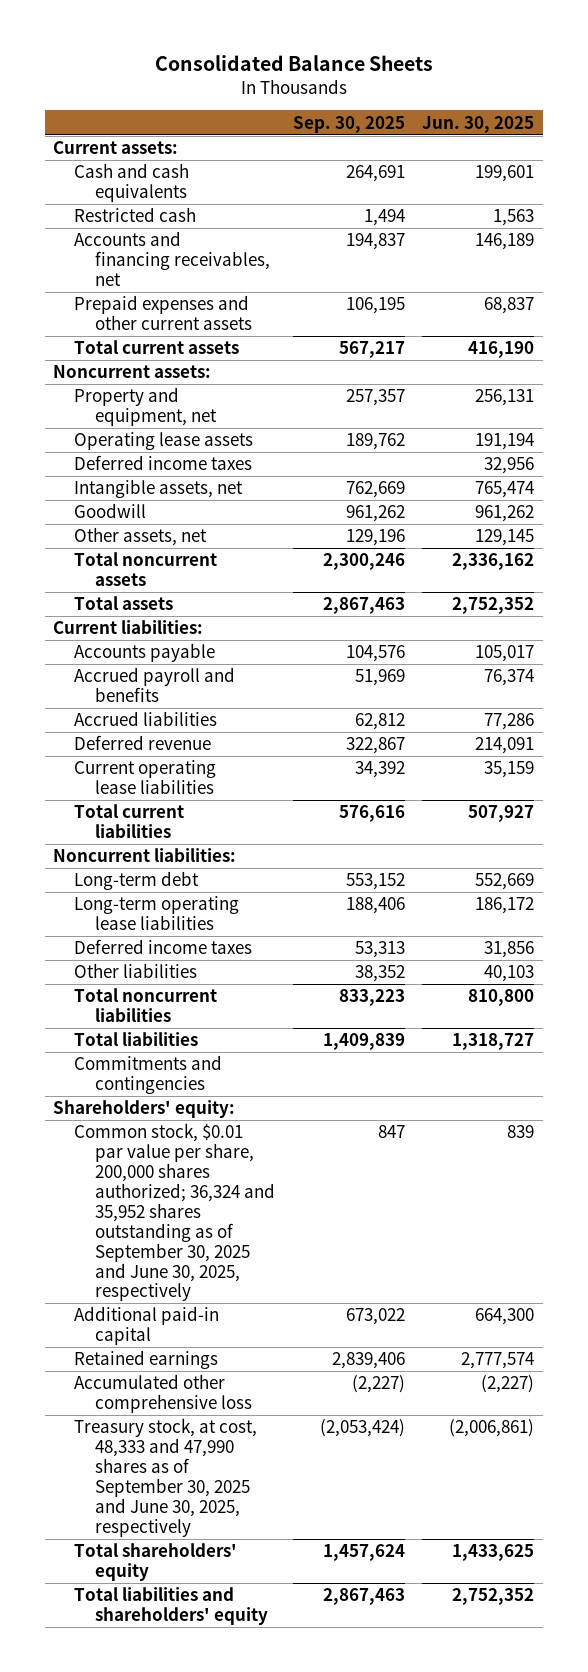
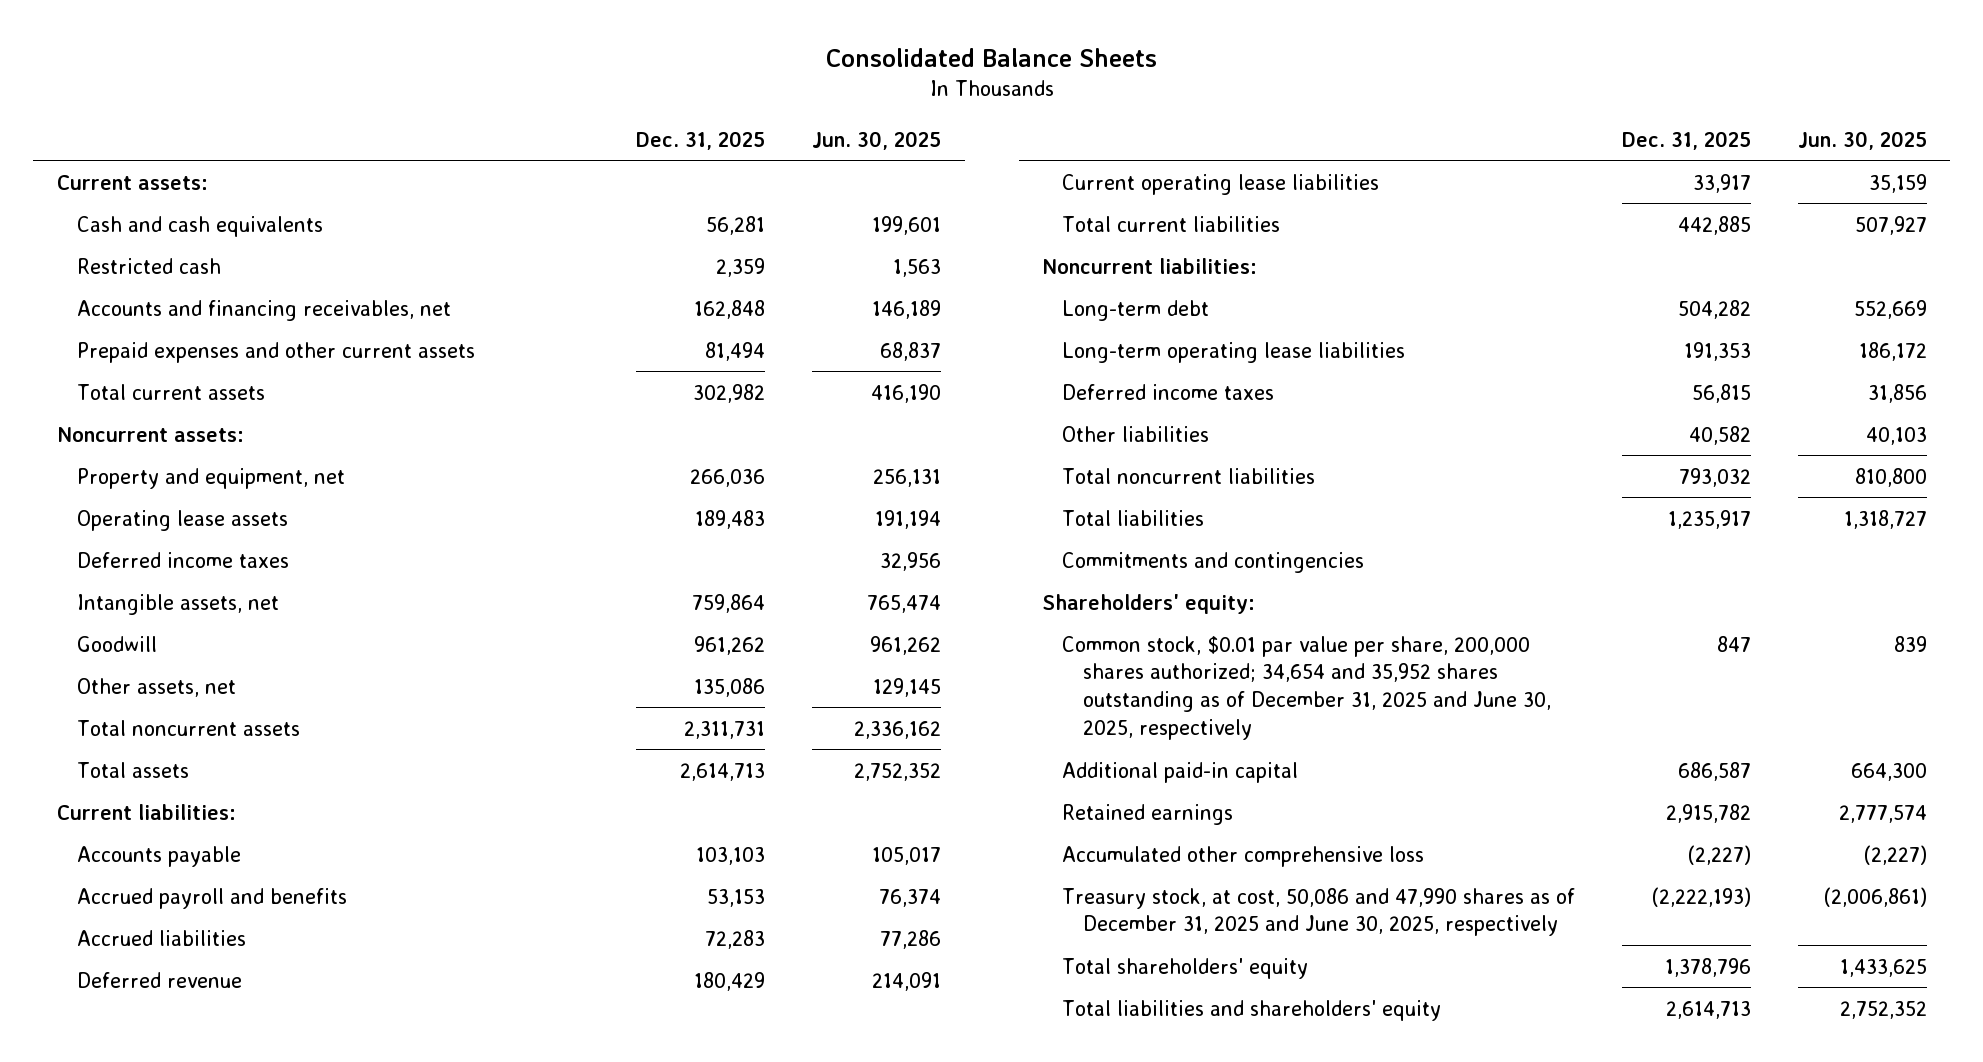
[292,115,405,133] Sep. 30, 2025 -> none
none -> [636,130,766,150] Dec. 31, 2025
[74,1123,276,1302] Common stock, $0.01 par value per share, 200,000 shares authorized; 36,324 and 35,952 shares outstanding as of September 30, 2025 and June 30, 2025, respectively -> [1062,635,1551,740] Common stock, $0.01 par value per share, 200,000 shares authorized; 34,654 and 35,952 shares outstanding as of December 31, 2025 and June 30, 2025, respectively
[74,1418,258,1537] Treasury stock, at cost, 48,333 and 47,990 shares as of September 30, 2025 and June 30, 2025, respectively -> [1062,887,1576,937] Treasury stock, at cost, 50,086 and 47,990 shares as of December 31, 2025 and June 30, 2025, respectively

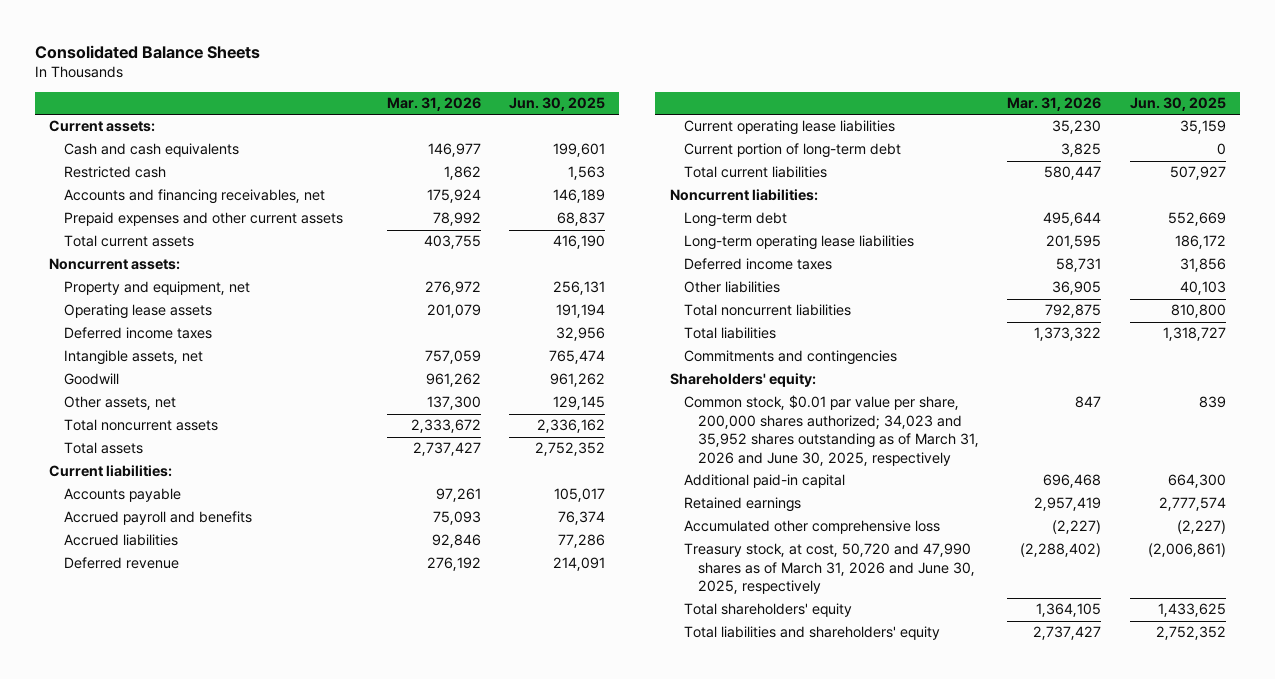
[636,130,766,150] Dec. 31, 2025 -> none
none -> [387,97,482,112] Mar. 31, 2026
none -> [683,143,901,159] Current portion of long-term debt
[1062,635,1551,740] Common stock, $0.01 par value per share, 200,000 shares authorized; 34,654 and 35,952 shares outstanding as of December 31, 2025 and June 30, 2025, respectively -> [683,395,980,466] Common stock, $0.01 par value per share, 200,000 shares authorized; 34,023 and 35,952 shares outstanding as of March 31, 2026 and June 30, 2025, respectively
[1062,887,1576,937] Treasury stock, at cost, 50,086 and 47,990 shares as of December 31, 2025 and June 30, 2025, respectively -> [683,543,976,595] Treasury stock, at cost, 50,720 and 47,990 shares as of March 31, 2026 and June 30, 2025, respectively

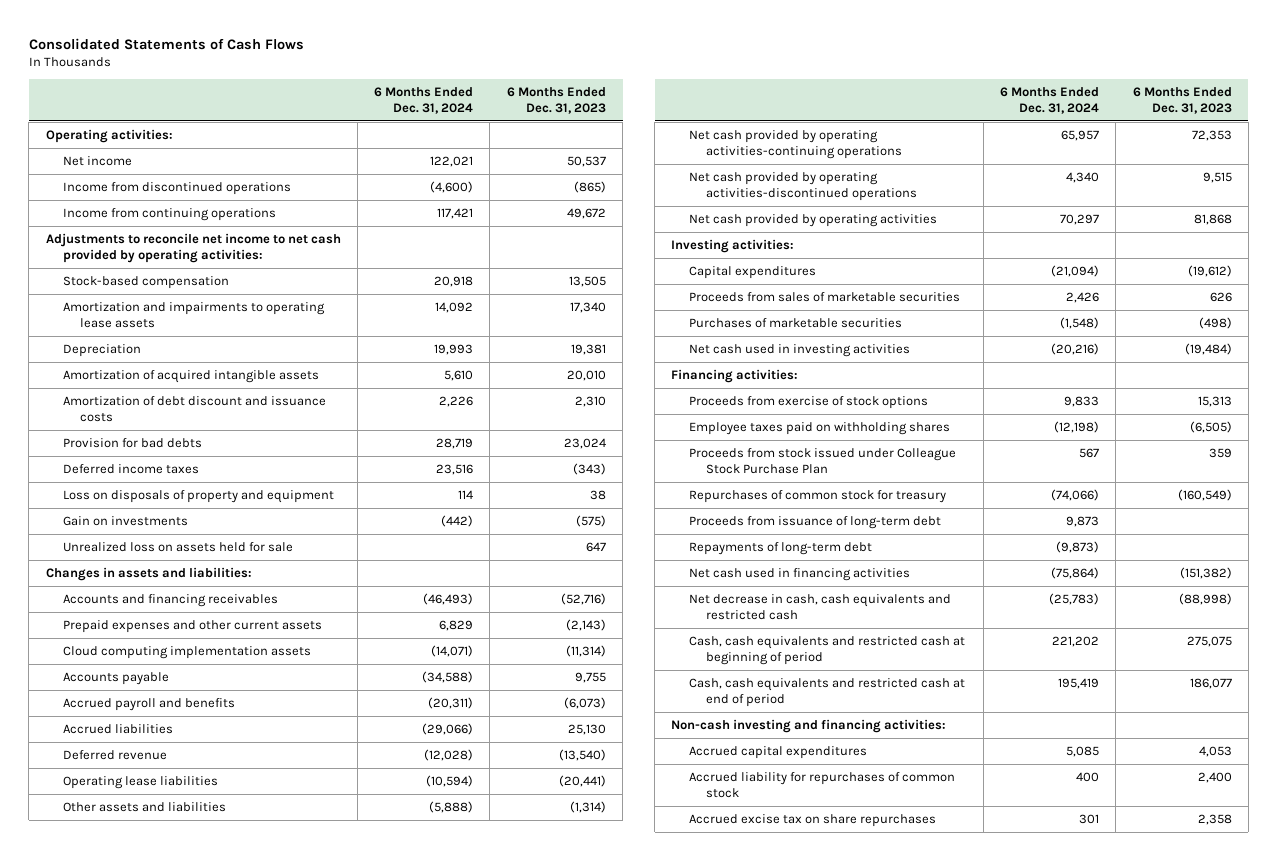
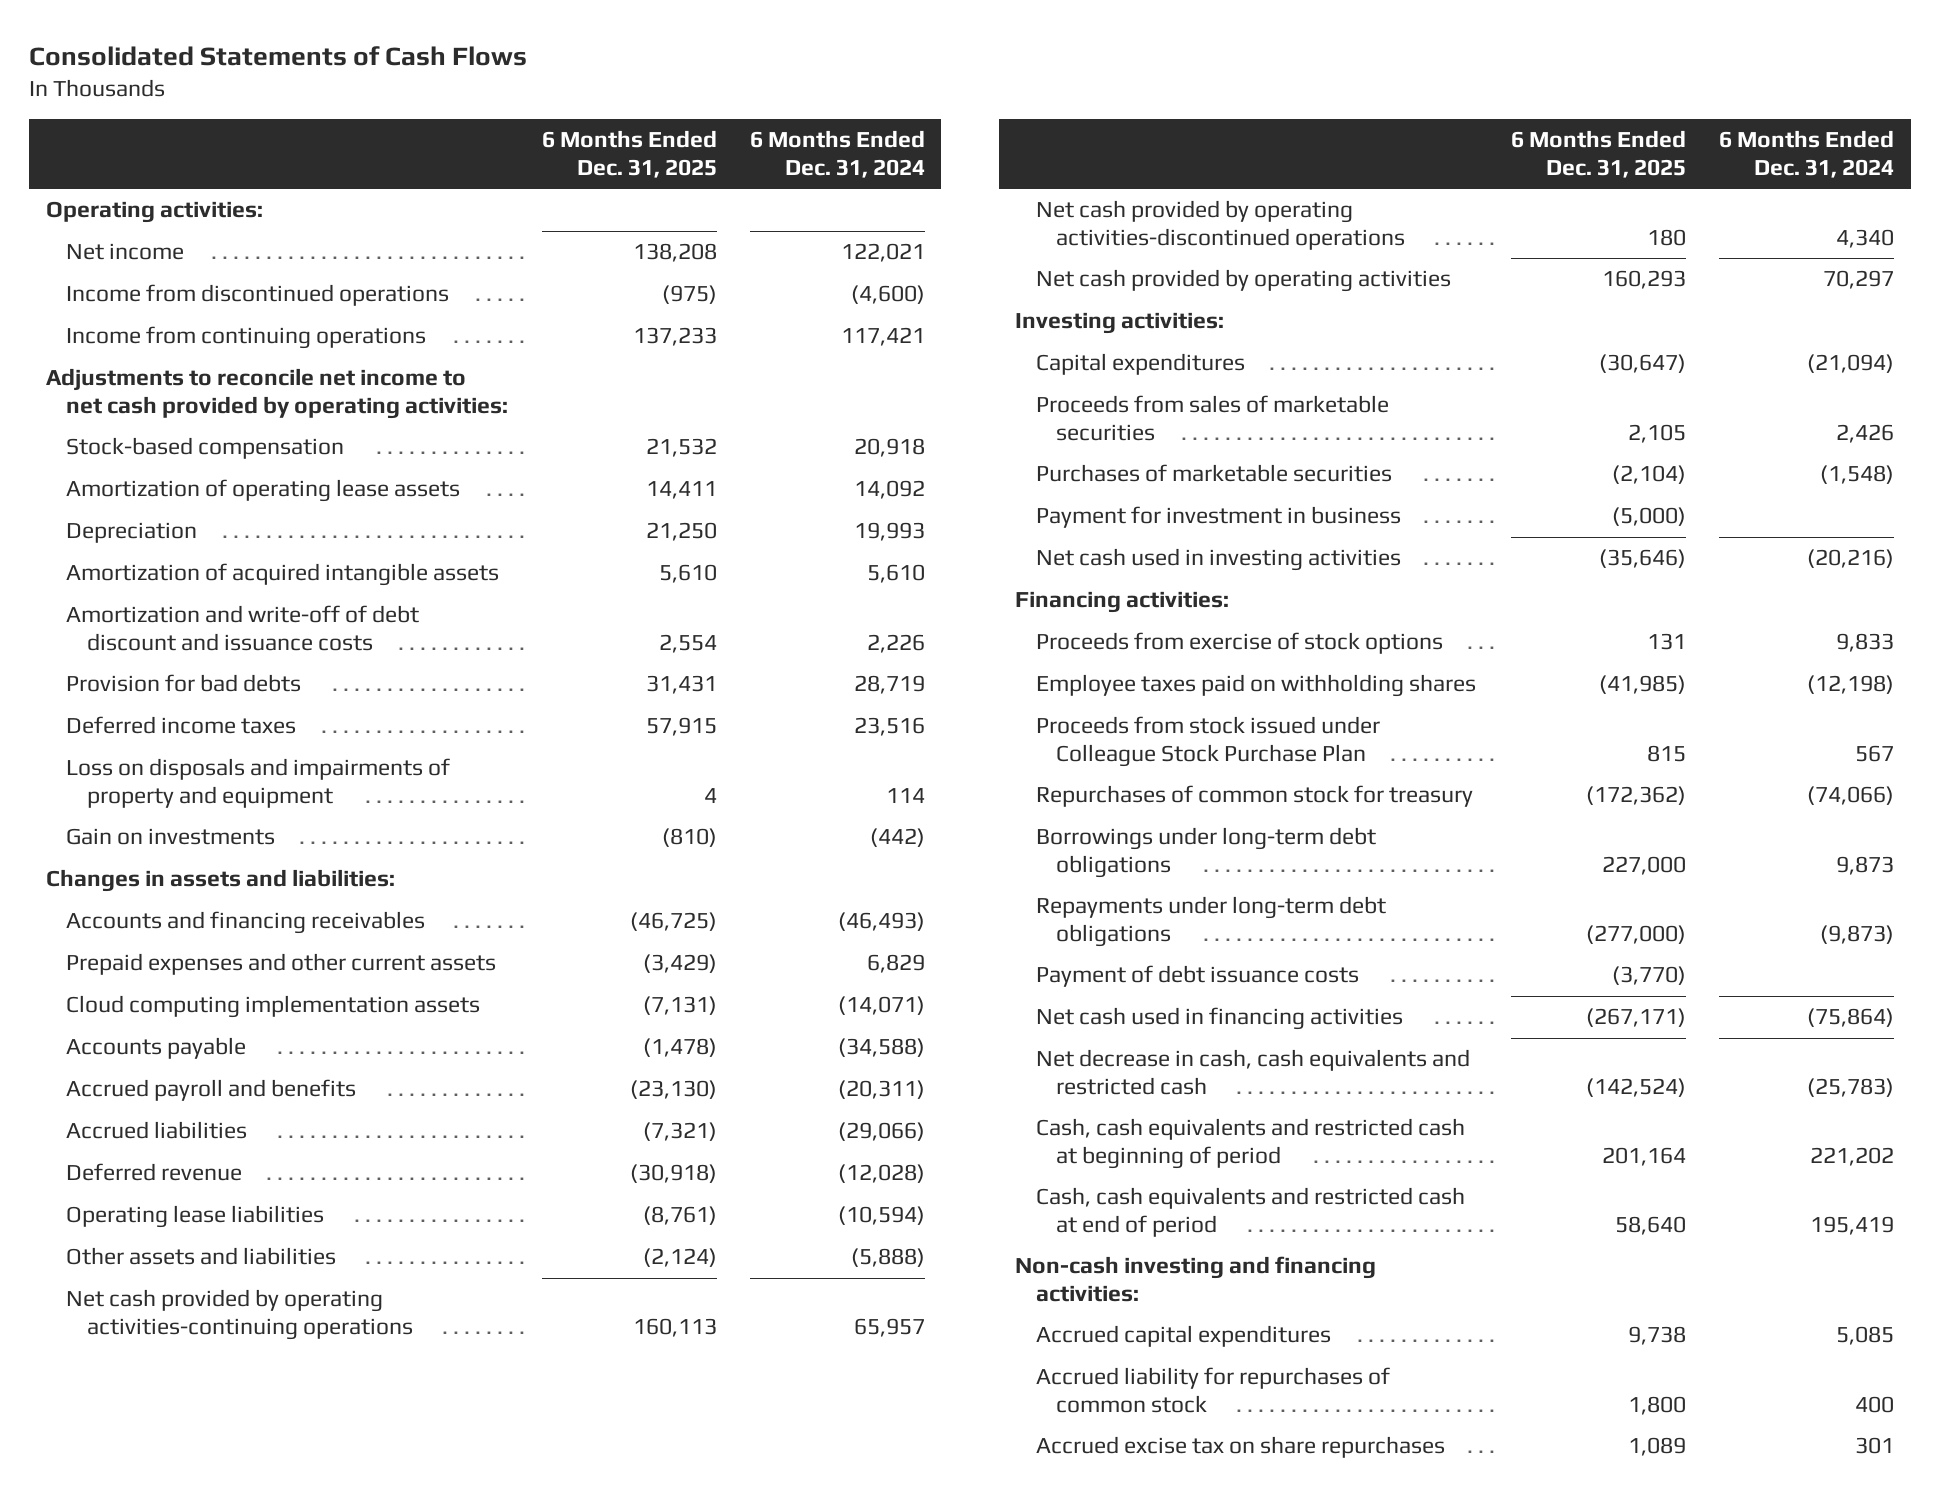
[506,86,606,115] 6 Months Ended Dec. 31, 2023 -> none
none -> [541,130,717,178] 6 Months Ended Dec. 31, 2025
[62,301,325,329] Amortization and impairments to operating lease assets -> [66,479,461,503] Amortization of operating lease assets
[62,395,326,423] Amortization of debt discount and issuance costs -> [66,605,420,651] Amortization and write-off of debt discount and issuance costs
[62,489,334,503] Loss on disposals of property and equipment -> [66,758,451,808] Loss on disposals and impairments of property and equipment
[62,541,293,552] Unrealized loss on assets held for sale -> none
none -> [1035,506,1401,529] Payment for investment in business
[688,515,941,529] Proceeds from issuance of long-term debt -> [1035,827,1376,878] Borrowings under long-term debt obligations
[688,541,872,555] Repayments of long-term debt -> [1035,896,1386,947] Repayments under long-term debt obligations
none -> [1035,965,1359,988] Payment of debt issuance costs

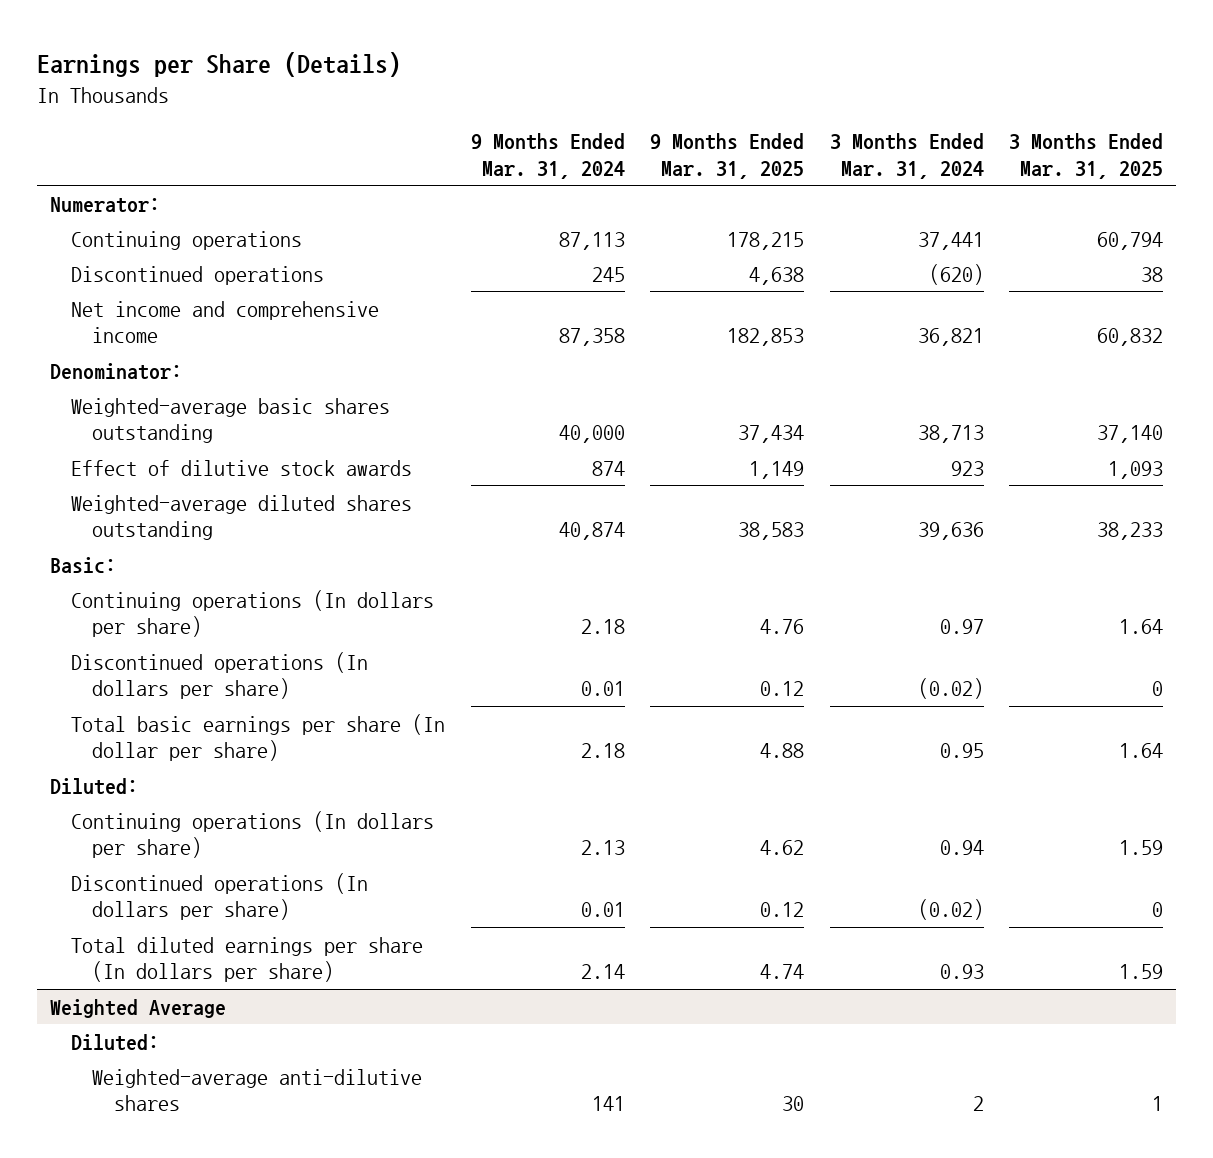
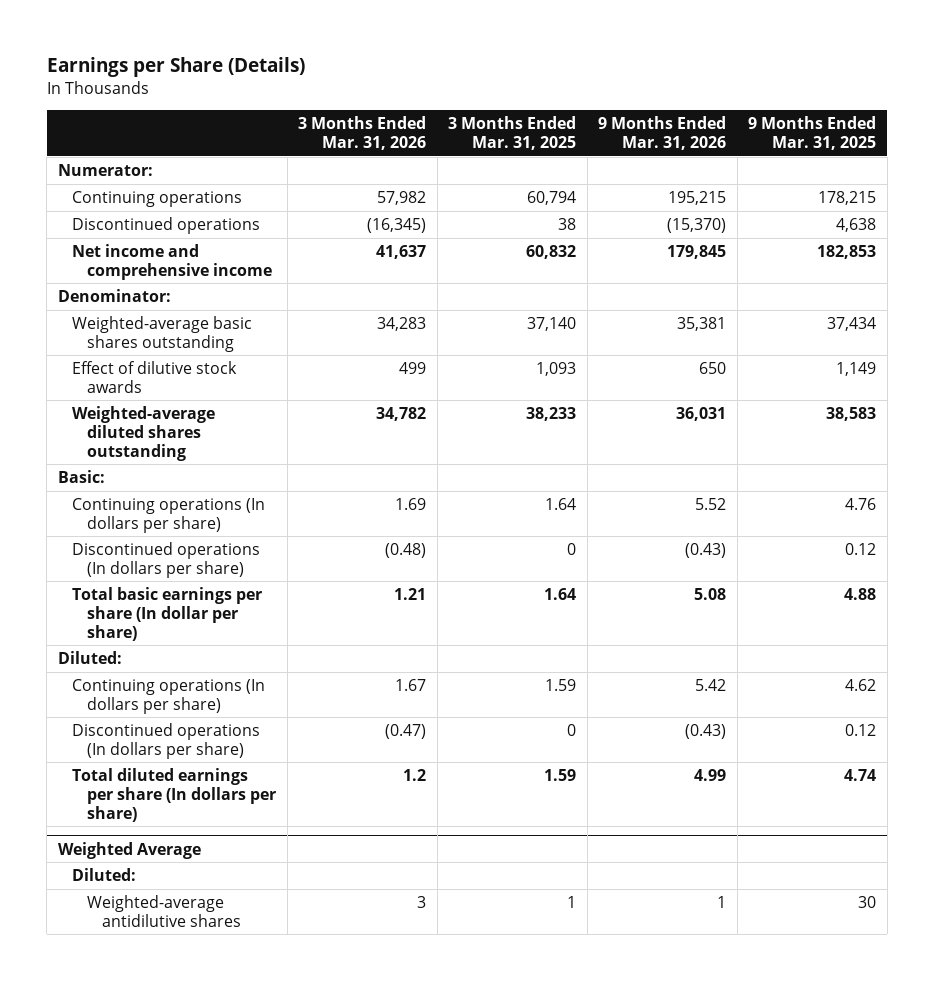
[470,133,625,179] 9 Months Ended Mar. 31, 2024 -> none
[829,133,984,179] 3 Months Ended Mar. 31, 2024 -> none
none -> [298,116,427,151] 3 Months Ended Mar. 31, 2026
none -> [598,116,727,151] 9 Months Ended Mar. 31, 2026
[92,1068,423,1112] Weighted-average anti-dilutive shares -> [87,895,241,927] Weighted-average antidilutive shares

